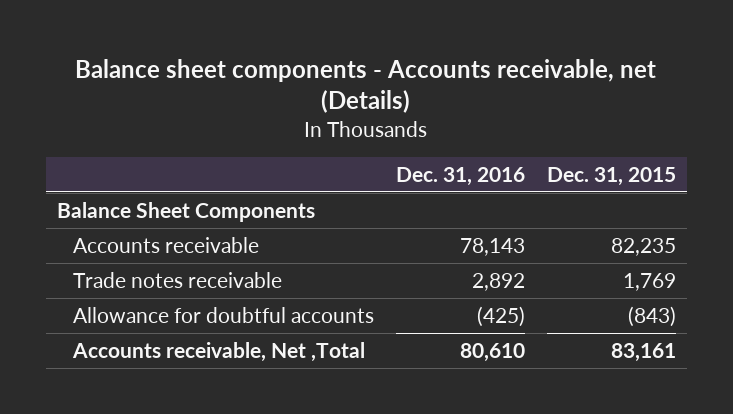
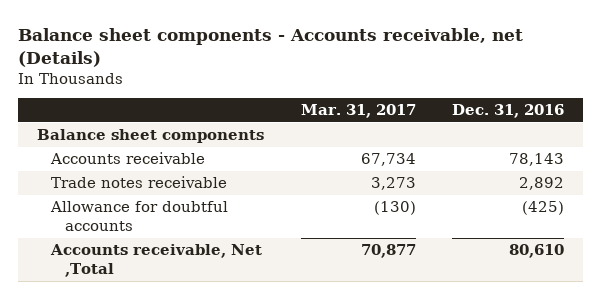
[546,166,676,186] Dec. 31, 2015 -> none
none -> [300,104,416,119] Mar. 31, 2017
[57,201,316,222] Balance Sheet Components -> [36,129,264,144] Balance sheet components

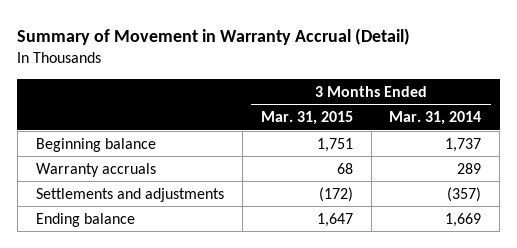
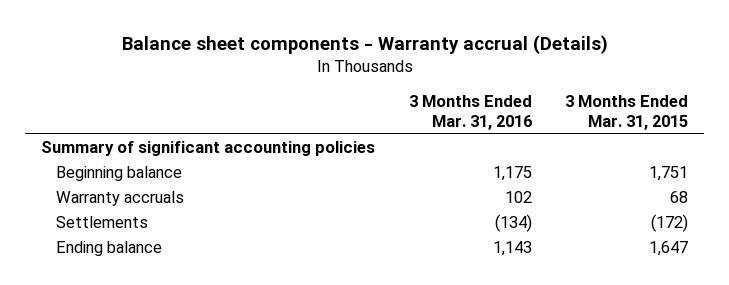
[17,27,411,45] Summary of Movement in Warranty Accrual (Detail) -> [121,35,608,55] Balance sheet components - Warranty accrual (Details)
[389,111,482,126] Mar. 31, 2014 -> none
none -> [408,94,532,130] 3 Months Ended Mar. 31, 2016
none -> [41,141,376,157] Summary of significant accounting policies
[35,187,224,202] Settlements and adjustments -> [56,216,149,229] Settlements

